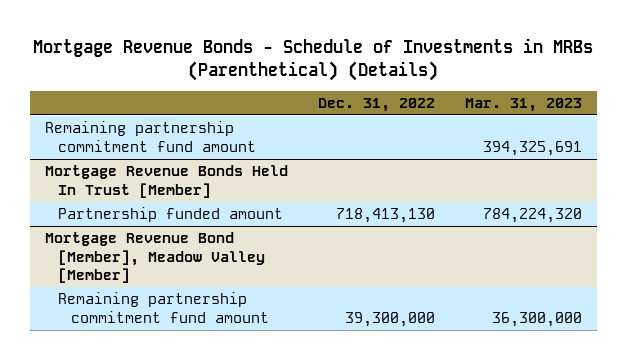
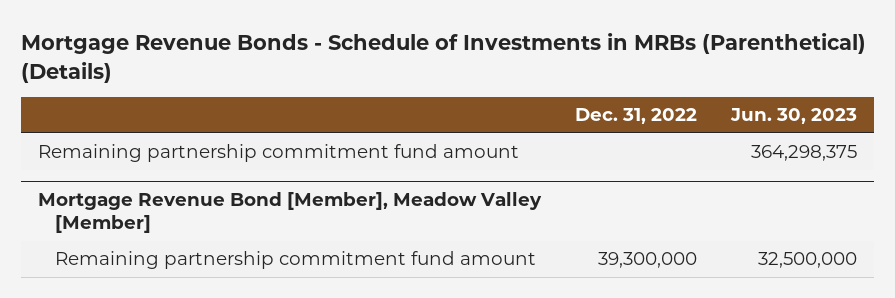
[464,97,582,112] Mar. 31, 2023 -> none
none -> [729,108,857,125] Jun. 30, 2023
[44,165,288,198] Mortgage Revenue Bonds Held In Trust [Member] -> none
[57,207,283,223] Partnership funded amount -> none

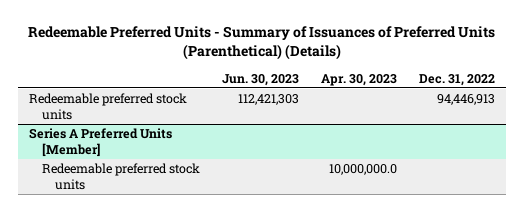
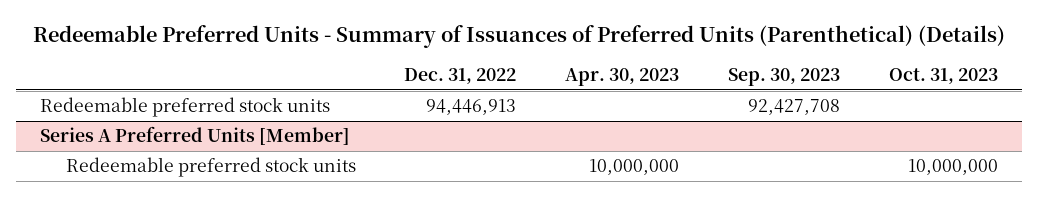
[221,73,299,86] Jun. 30, 2023 -> none
none -> [728,68,841,87] Sep. 30, 2023
none -> [889,68,999,85] Oct. 31, 2023
[328,163,397,175] 10,000,000.0 -> [589,159,680,176] 10,000,000

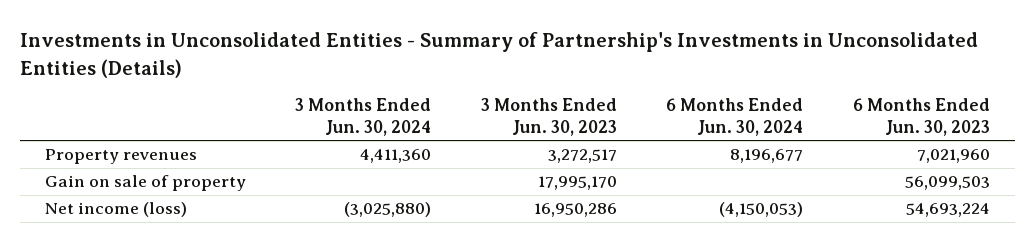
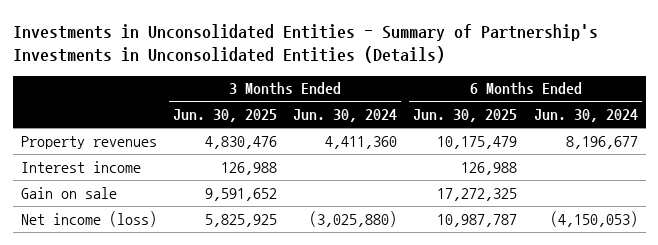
[480,98,617,137] 3 Months Ended Jun. 30, 2023 -> none
[852,98,990,137] 6 Months Ended Jun. 30, 2023 -> none
none -> [173,109,278,123] Jun. 30, 2025
none -> [413,109,518,123] Jun. 30, 2025
none -> [20,160,141,173] Interest income
[44,175,246,192] Gain on sale of property -> [20,186,117,199] Gain on sale

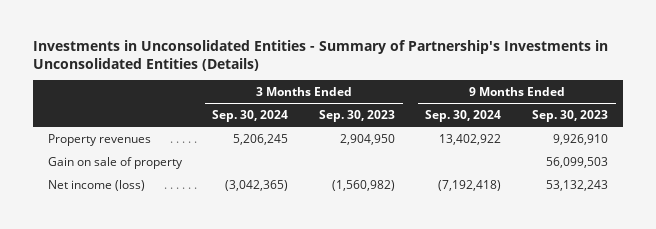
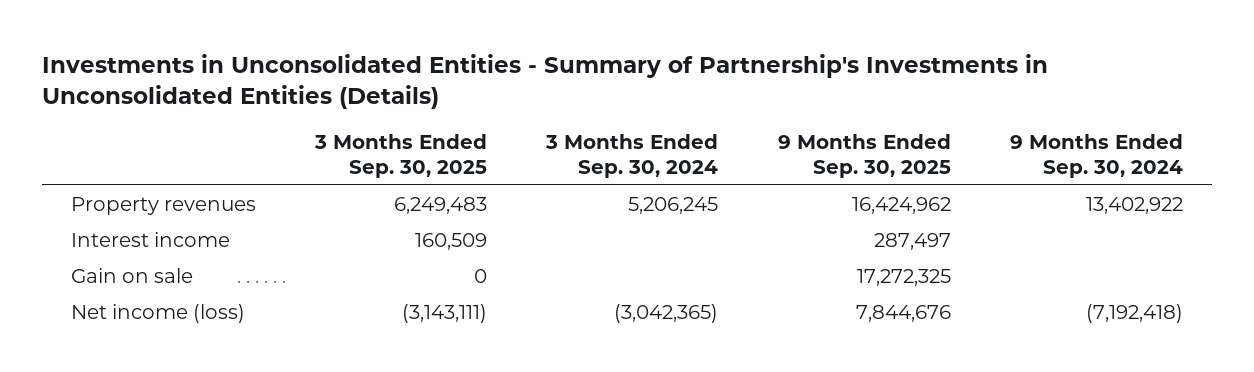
[318,109,395,122] Sep. 30, 2023 -> none
[531,109,608,122] Sep. 30, 2023 -> none
none -> [314,134,488,178] 3 Months Ended Sep. 30, 2025
none -> [777,134,951,178] 9 Months Ended Sep. 30, 2025
none -> [71,232,231,248] Interest income
[47,156,183,169] Gain on sale of property -> [71,268,194,284] Gain on sale

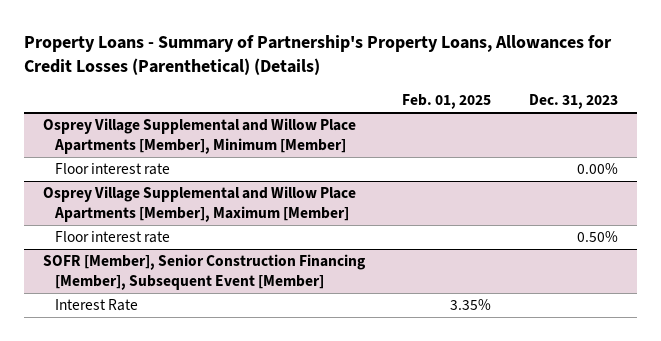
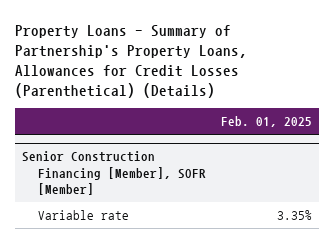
[528,94,618,110] Dec. 31, 2023 -> none
[42,118,356,155] Osprey Village Supplemental and Willow Place Apartments [Member], Minimum [Member] -> none
[54,163,170,176] Floor interest rate -> none
[42,186,356,223] Osprey Village Supplemental and Willow Place Apartments [Member], Maximum [Member] -> none
[54,231,170,244] Floor interest rate -> none
[42,254,366,291] SOFR [Member], Senior Construction Financing [Member], Subsequent Event [Member] -> [21,151,207,196] Senior Construction Financing [Member], SOFR [Member]
[54,299,138,312] Interest Rate -> [38,210,130,221] Variable rate

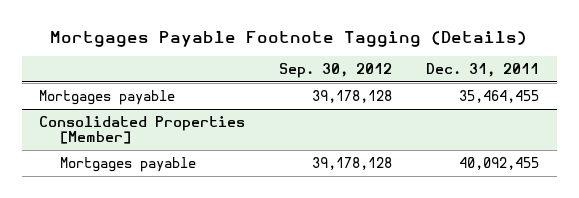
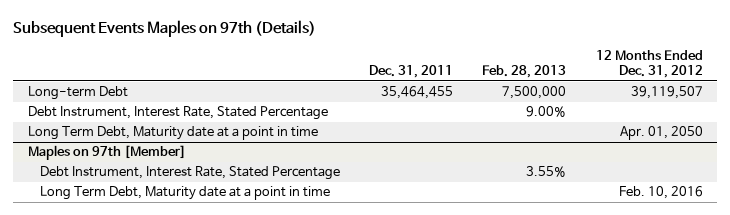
[50,30,528,47] Mortgages Payable Footnote Tagging (Details) -> [13,20,317,38] Subsequent Events Maples on 97th (Details)
[279,63,393,79] Sep. 30, 2012 -> none
none -> [482,65,567,79] Feb. 28, 2013
none -> [595,50,703,79] 12 Months Ended Dec. 31, 2012
[39,115,246,145] Consolidated Properties [Member] -> none
[59,156,196,172] Mortgages payable -> none
[39,89,176,105] Mortgages payable -> [27,86,128,101] Long-term Debt
none -> [27,106,328,121] Debt Instrument, Interest Rate, Stated Percentage
none -> [27,126,318,141] Long Term Debt, Maturity date at a point in time
none -> [27,145,186,161] Maples on 97th [Member]
none -> [39,166,340,181] Debt Instrument, Interest Rate, Stated Percentage
none -> [39,186,330,201] Long Term Debt, Maturity date at a point in time

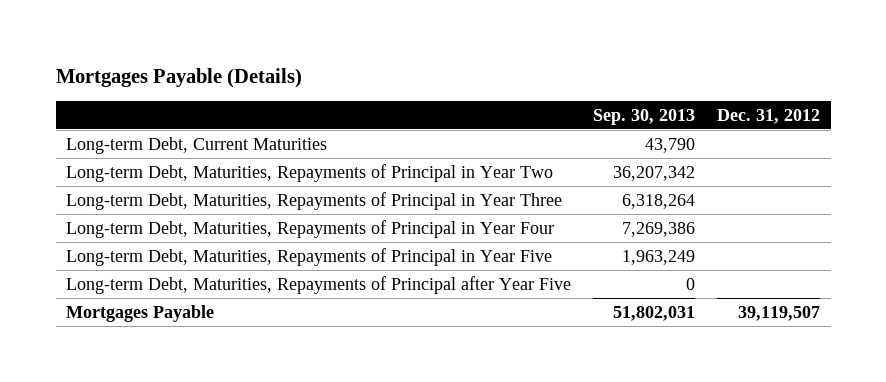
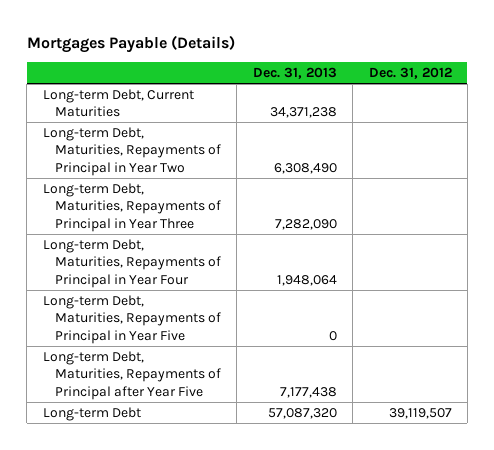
[593,108,696,125] Sep. 30, 2013 -> none
none -> [252,67,337,80] Dec. 31, 2013
[66,304,215,322] Mortgages Payable -> [42,406,141,421] Long-term Debt

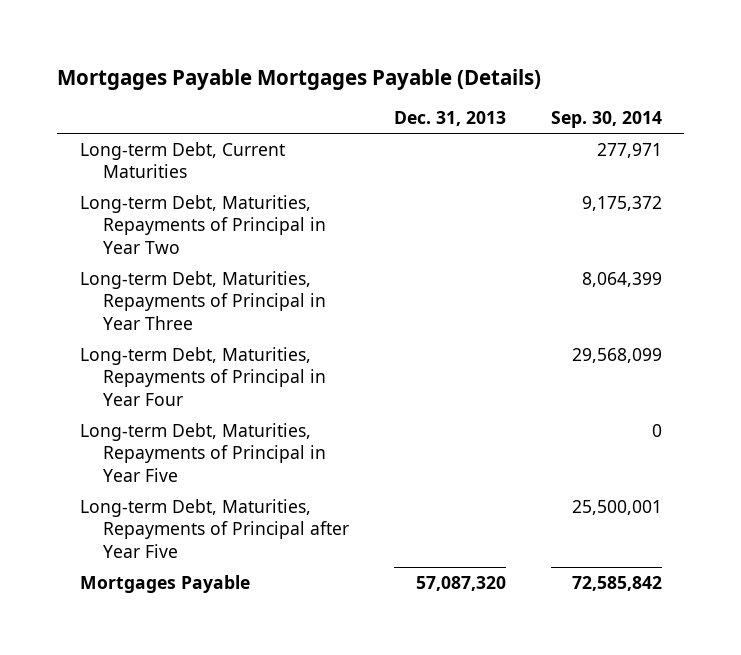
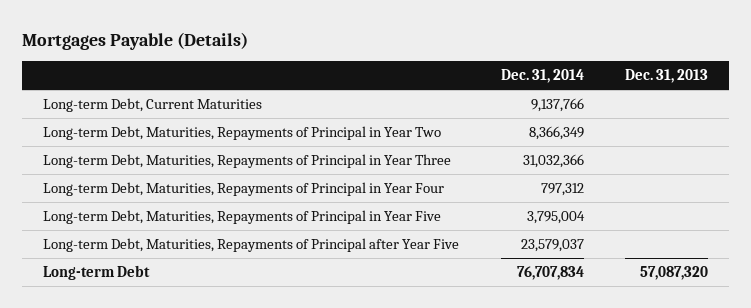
[57,68,542,90] Mortgages Payable Mortgages Payable (Details) -> [22,31,249,50] Mortgages Payable (Details)
[550,111,662,129] Sep. 30, 2014 -> none
none -> [500,69,584,84] Dec. 31, 2014
[79,574,250,593] Mortgages Payable -> [43,265,151,281] Long-term Debt

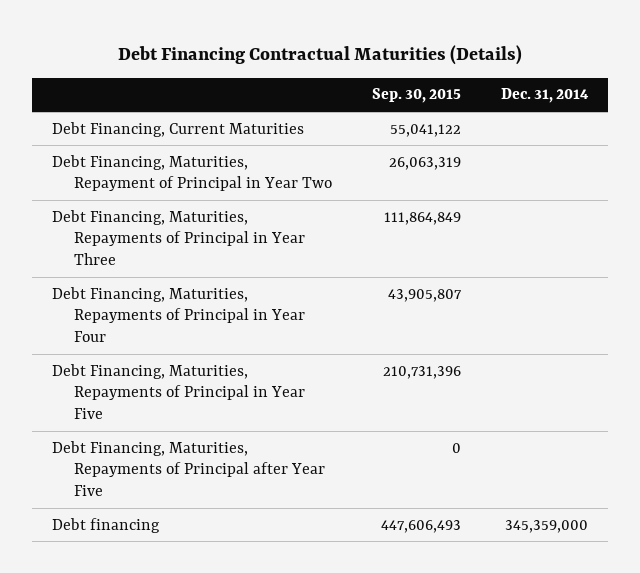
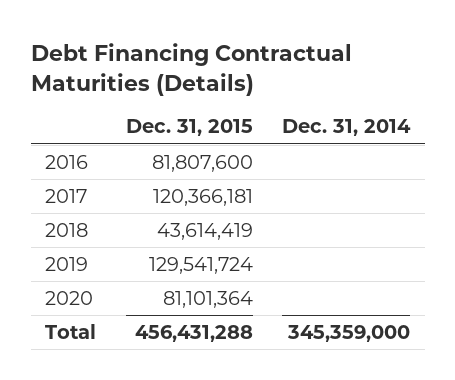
[371,88,461,104] Sep. 30, 2015 -> none
none -> [125,119,253,137] Dec. 31, 2015
[52,440,325,496] Debt Financing, Maturities, Repayments of Principal after Year Five -> none
[52,121,305,137] Debt Financing, Current Maturities -> [45,154,89,169] 2016
[52,154,332,192] Debt Financing, Maturities, Repayment of Principal in Year Two -> [45,188,88,203] 2017
[52,209,305,265] Debt Financing, Maturities, Repayments of Principal in Year Three -> [45,222,89,237] 2018
[52,286,305,342] Debt Financing, Maturities, Repayments of Principal in Year Four -> [45,256,89,271] 2019
[52,363,305,419] Debt Financing, Maturities, Repayments of Principal in Year Five -> [45,290,94,305] 2020
[52,517,161,533] Debt financing -> [45,323,97,339] Total

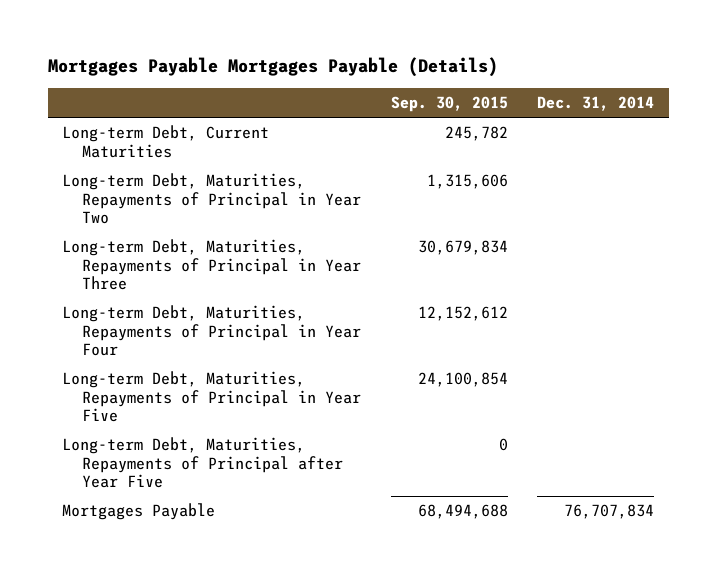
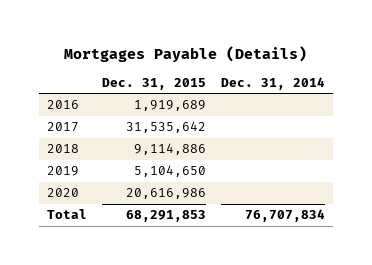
[47,57,498,78] Mortgages Payable Mortgages Payable (Details) -> [63,45,307,62] Mortgages Payable (Details)
[390,96,508,113] Sep. 30, 2015 -> none
none -> [101,77,206,90] Dec. 31, 2015
[62,437,344,489] Long-term Debt, Maturities, Repayments of Principal after Year Five -> none
[62,125,270,158] Long-term Debt, Current Maturities -> [46,100,79,110] 2016
[62,173,362,225] Long-term Debt, Maturities, Repayments of Principal in Year Two -> [46,122,79,133] 2017
[62,239,362,291] Long-term Debt, Maturities, Repayments of Principal in Year Three -> [46,144,79,154] 2018
[62,305,362,357] Long-term Debt, Maturities, Repayments of Principal in Year Four -> [46,166,79,177] 2019
[62,371,362,423] Long-term Debt, Maturities, Repayments of Principal in Year Five -> [46,188,79,198] 2020
[62,503,216,521] Mortgages Payable -> [46,209,87,220] Total

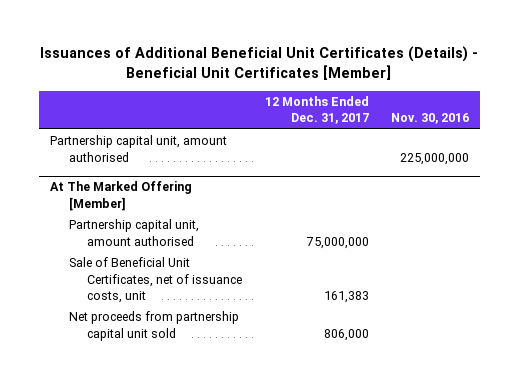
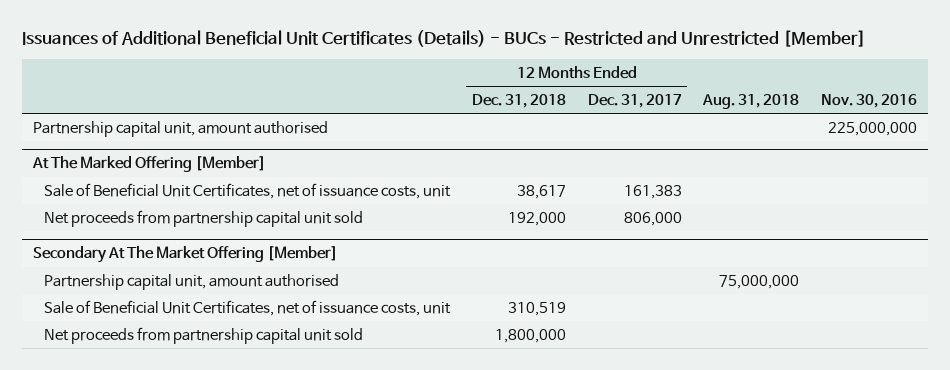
[40,46,479,81] Issuances of Additional Beneficial Unit Certificates (Details) - Beneficial Unit Certificates [Member] -> [21,30,866,48] Issuances of Additional Beneficial Unit Certificates (Details) - BUCs - Restricted and Unrestricted [Member]
none -> [471,93,566,108] Dec. 31, 2018
none -> [702,93,800,109] Aug. 31, 2018
[68,219,199,246] Partnership capital unit, amount authorised -> none
none -> [32,246,338,264] Secondary At The Market Offering [Member]
none -> [44,273,340,290] Partnership capital unit, amount authorised
none -> [44,299,452,316] Sale of Beneficial Unit Certificates, net of issuance costs, unit
none -> [44,326,364,344] Net proceeds from partnership capital unit sold

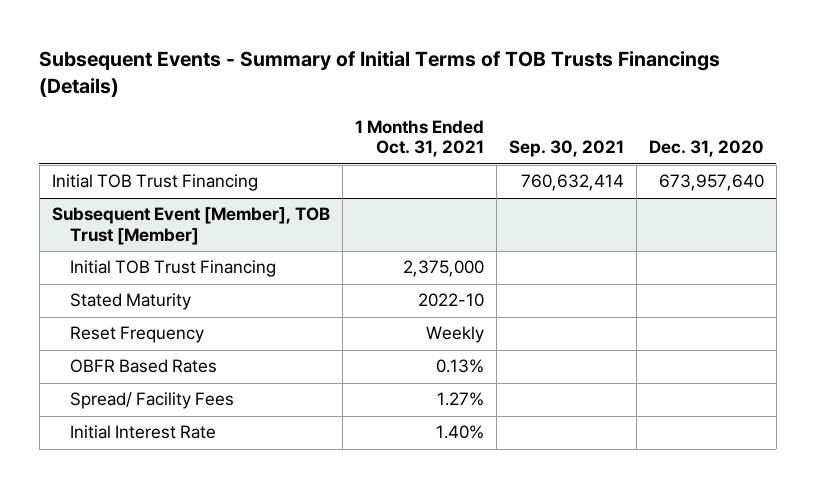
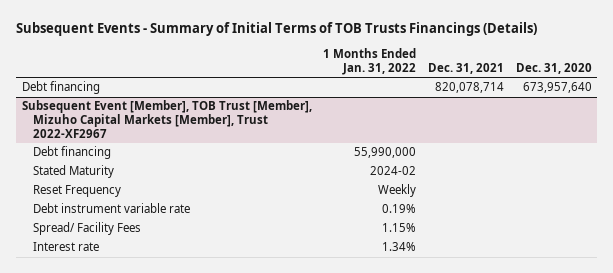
[354,119,484,158] 1 Months Ended Oct. 31, 2021 -> none
[508,140,624,158] Sep. 30, 2021 -> none
none -> [323,48,417,75] 1 Months Ended Jan. 31, 2022
none -> [427,62,504,74] Dec. 31, 2021
[51,174,258,192] Initial TOB Trust Financing -> [21,81,100,95] Debt financing
[51,207,330,245] Subsequent Event [Member], TOB Trust [Member] -> [21,100,312,138] Subsequent Event [Member], TOB Trust [Member], Mizuho Capital Markets [Member], Trust 2022-XF2967
[69,260,276,278] Initial TOB Trust Financing -> [32,146,111,160] Debt financing
[69,359,217,374] OBFR Based Rates -> [32,203,190,214] Debt instrument variable rate
[69,425,216,440] Initial Interest Rate -> [32,242,99,252] Interest rate

